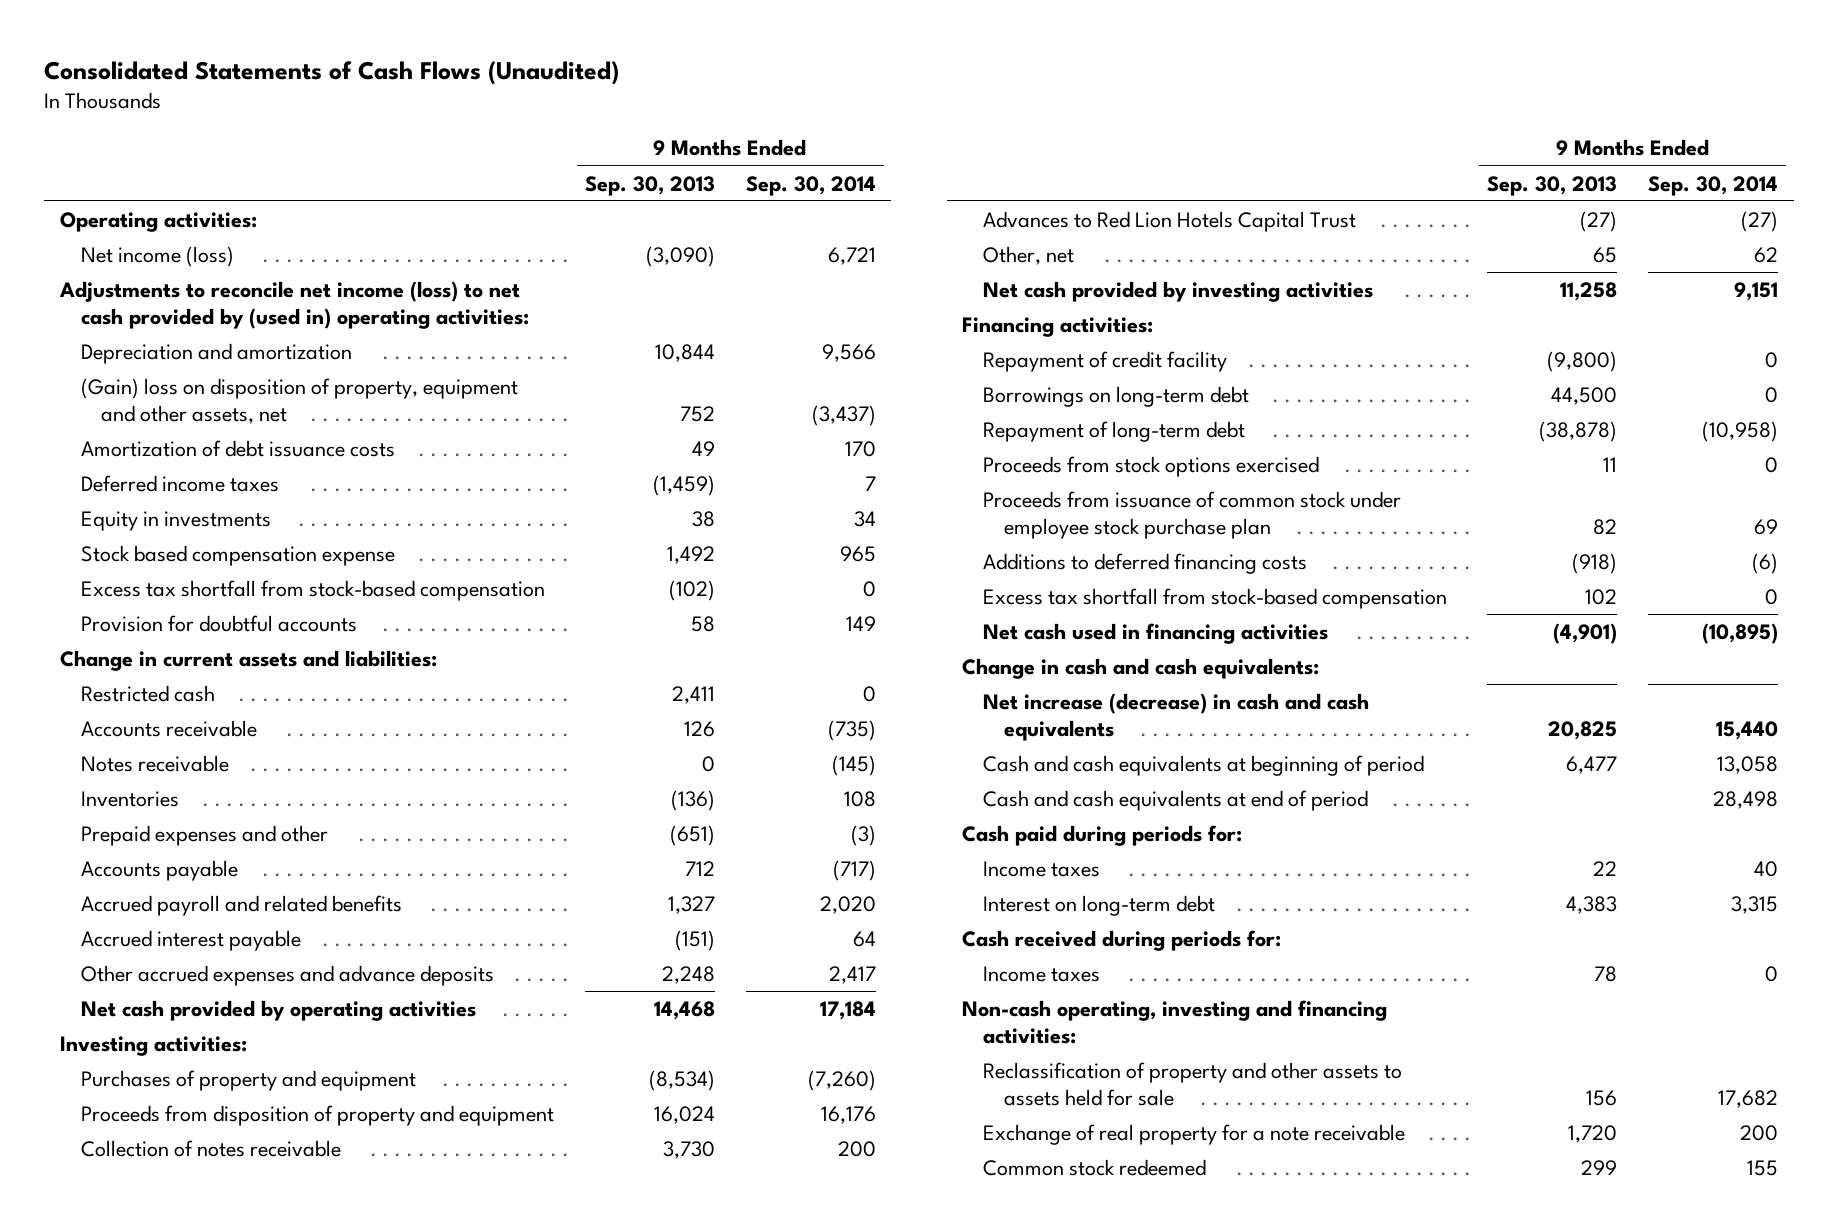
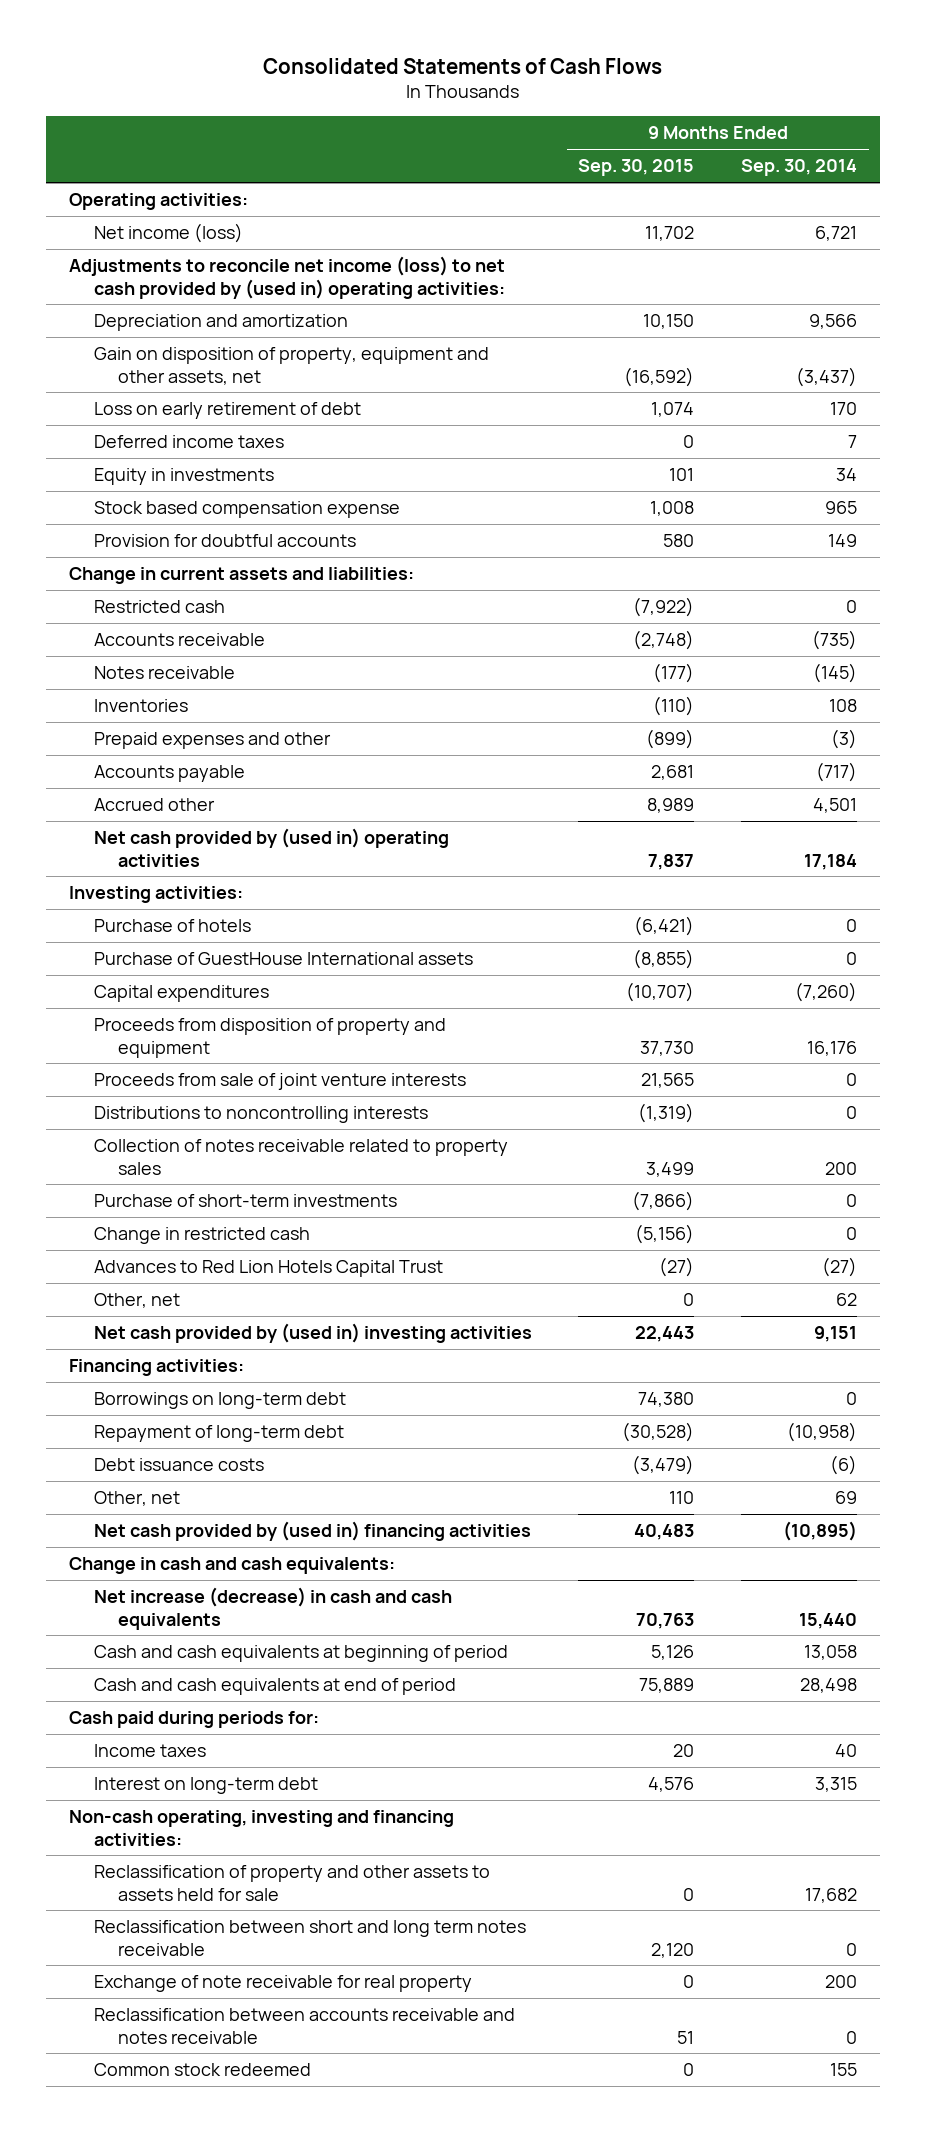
[44,60,620,85] Consolidated Statements of Cash Flows (Unaudited) -> [263,57,663,74] Consolidated Statements of Cash Flows
[584,175,715,196] Sep. 30, 2013 -> none
none -> [578,159,695,177] Sep. 30, 2015
[80,439,395,457] Amortization of debt issuance costs -> none
[80,377,518,424] (Gain) loss on disposition of property, equipment and other assets, net -> [93,347,489,385] Gain on disposition of property, equipment and other assets, net
none -> [93,402,361,420] Loss on early retirement of debt
[80,579,545,601] Excess tax shortfall from stock-based compensation -> none
[80,894,402,916] Accrued payroll and related benefits -> none
[80,929,301,951] Accrued interest payable -> none
[80,964,494,986] Other accrued expenses and advance deposits -> [93,798,215,812] Accrued other
[828,965,876,984] 2,417 -> [813,798,858,814] 4,501
[80,999,476,1021] Net cash provided by operating activities -> [93,828,449,867] Net cash provided by (used in) operating activities
none -> [93,919,251,933] Purchase of hotels
none -> [93,952,473,966] Purchase of GuestHouse International assets
[80,1069,416,1091] Purchases of property and equipment -> [93,985,269,1003] Capital expenditures
none -> [93,1073,466,1091] Proceeds from sale of joint venture interests
none -> [93,1106,428,1124] Distributions to noncontrolling interests
[80,1139,341,1157] Collection of notes receivable -> [93,1139,508,1175] Collection of notes receivable related to property sales
none -> [93,1194,397,1208] Purchase of short-term investments
none -> [93,1227,310,1245] Change in restricted cash
[982,280,1373,302] Net cash provided by investing activities -> [93,1323,532,1344] Net cash provided by (used in) investing activities
[982,350,1227,372] Repayment of credit facility -> none
[982,455,1319,477] Proceeds from stock options exercised -> none
[982,490,1401,539] Proceeds from issuance of common stock under employee stock purchase plan -> none
[982,587,1447,609] Excess tax shortfall from stock-based compensation -> none
[982,552,1307,574] Additions to deferred financing costs -> [93,1458,264,1472] Debt issuance costs
none -> [93,1491,180,1507] Other, net
[982,622,1328,644] Net cash used in financing activities -> [93,1521,531,1542] Net cash provided by (used in) financing activities
[962,929,1282,951] Cash received during periods for: -> none
[982,965,1100,982] Income taxes -> none
none -> [93,1920,526,1956] Reclassification between short and long term notes receivable
[982,1123,1405,1145] Exchange of real property for a note receivable -> [93,1975,472,1993] Exchange of note receivable for real property
none -> [93,2008,515,2044] Reclassification between accounts receivable and notes receivable

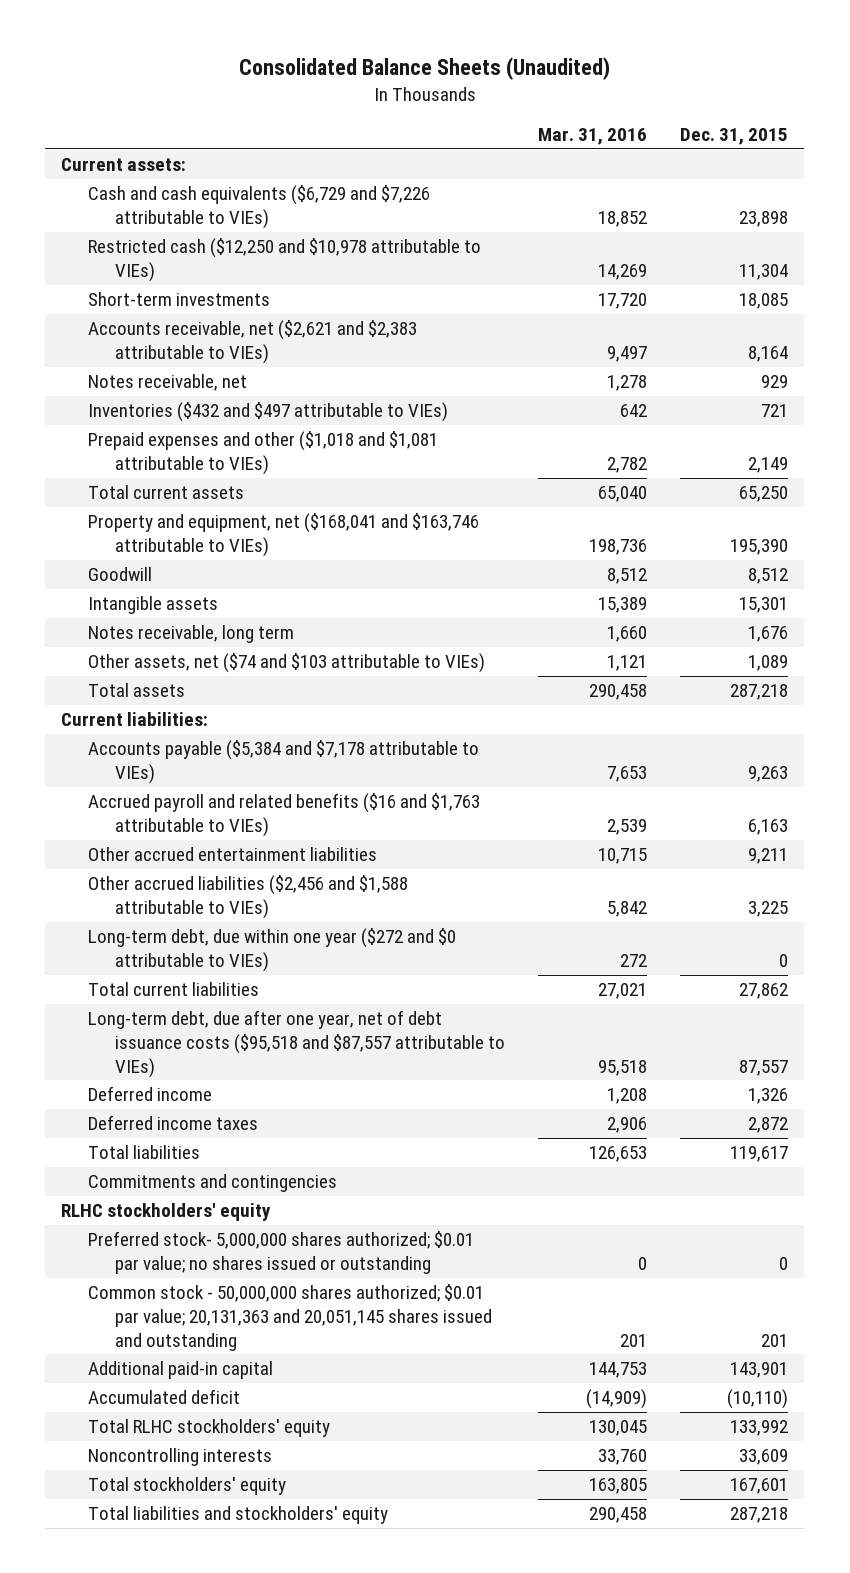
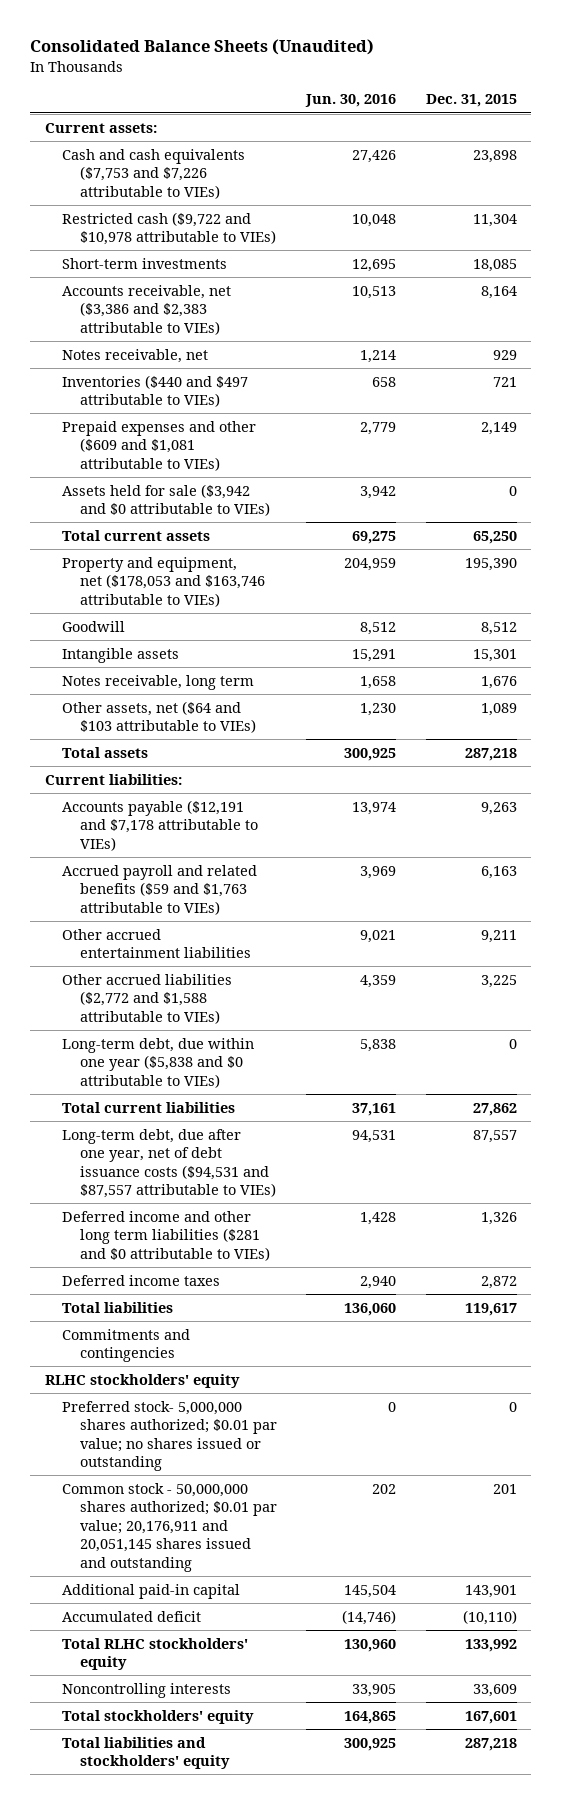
[538,128,648,146] Mar. 31, 2016 -> none
none -> [305,94,397,108] Jun. 30, 2016
[88,185,431,230] Cash and cash equivalents ($6,729 and $7,226 attributable to VIEs) -> [62,148,246,199] Cash and cash equivalents ($7,753 and $7,226 attributable to VIEs)
[88,238,482,283] Restricted cash ($12,250 and $10,978 attributable to VIEs) -> [62,211,277,246] Restricted cash ($9,722 and $10,978 attributable to VIEs)
[88,320,418,365] Accounts receivable, net ($2,621 and $2,383 attributable to VIEs) -> [62,284,232,335] Accounts receivable, net ($3,386 and $2,383 attributable to VIEs)
[88,402,449,423] Inventories ($432 and $497 attributable to VIEs) -> [62,374,249,408] Inventories ($440 and $497 attributable to VIEs)
[88,431,439,476] Prepaid expenses and other ($1,018 and $1,081 attributable to VIEs) -> [62,420,257,471] Prepaid expenses and other ($609 and $1,081 attributable to VIEs)
none -> [62,483,271,517] Assets held for sale ($3,942 and $0 attributable to VIEs)
[88,513,480,558] Property and equipment, net ($168,041 and $163,746 attributable to VIEs) -> [62,556,266,607] Property and equipment, net ($178,053 and $163,746 attributable to VIEs)
[88,653,486,674] Other assets, net ($74 and $103 attributable to VIEs) -> [62,700,257,734] Other assets, net ($64 and $103 attributable to VIEs)
[88,740,480,785] Accounts payable ($5,384 and $7,178 attributable to VIEs) -> [62,799,259,851] Accounts payable ($12,191 and $7,178 attributable to VIEs)
[88,793,481,838] Accrued payroll and related benefits ($16 and $1,763 attributable to VIEs) -> [62,864,258,915] Accrued payroll and related benefits ($59 and $1,763 attributable to VIEs)
[88,875,409,920] Other accrued liabilities ($2,456 and $1,588 attributable to VIEs) -> [62,973,233,1024] Other accrued liabilities ($2,772 and $1,588 attributable to VIEs)
[88,928,457,973] Long-term debt, due within one year ($272 and $0 attributable to VIEs) -> [62,1037,255,1088] Long-term debt, due within one year ($5,838 and $0 attributable to VIEs)
[88,1010,506,1078] Long-term debt, due after one year, net of debt issuance costs ($95,518 and $87,557 attributable to VIEs) -> [62,1128,277,1199] Long-term debt, due after one year, net of debt issuance costs ($94,531 and $87,557 attributable to VIEs)
[88,1086,213,1102] Deferred income -> [62,1210,271,1261] Deferred income and other long term liabilities ($281 and $0 attributable to VIEs)
[88,1284,493,1351] Common stock - 50,000,000 shares authorized; $0.01 par value; 20,131,363 and 20,051,145 shares issued and outstanding -> [62,1482,278,1572] Common stock - 50,000,000 shares authorized; $0.01 par value; 20,176,911 and 20,051,145 shares issued and outstanding

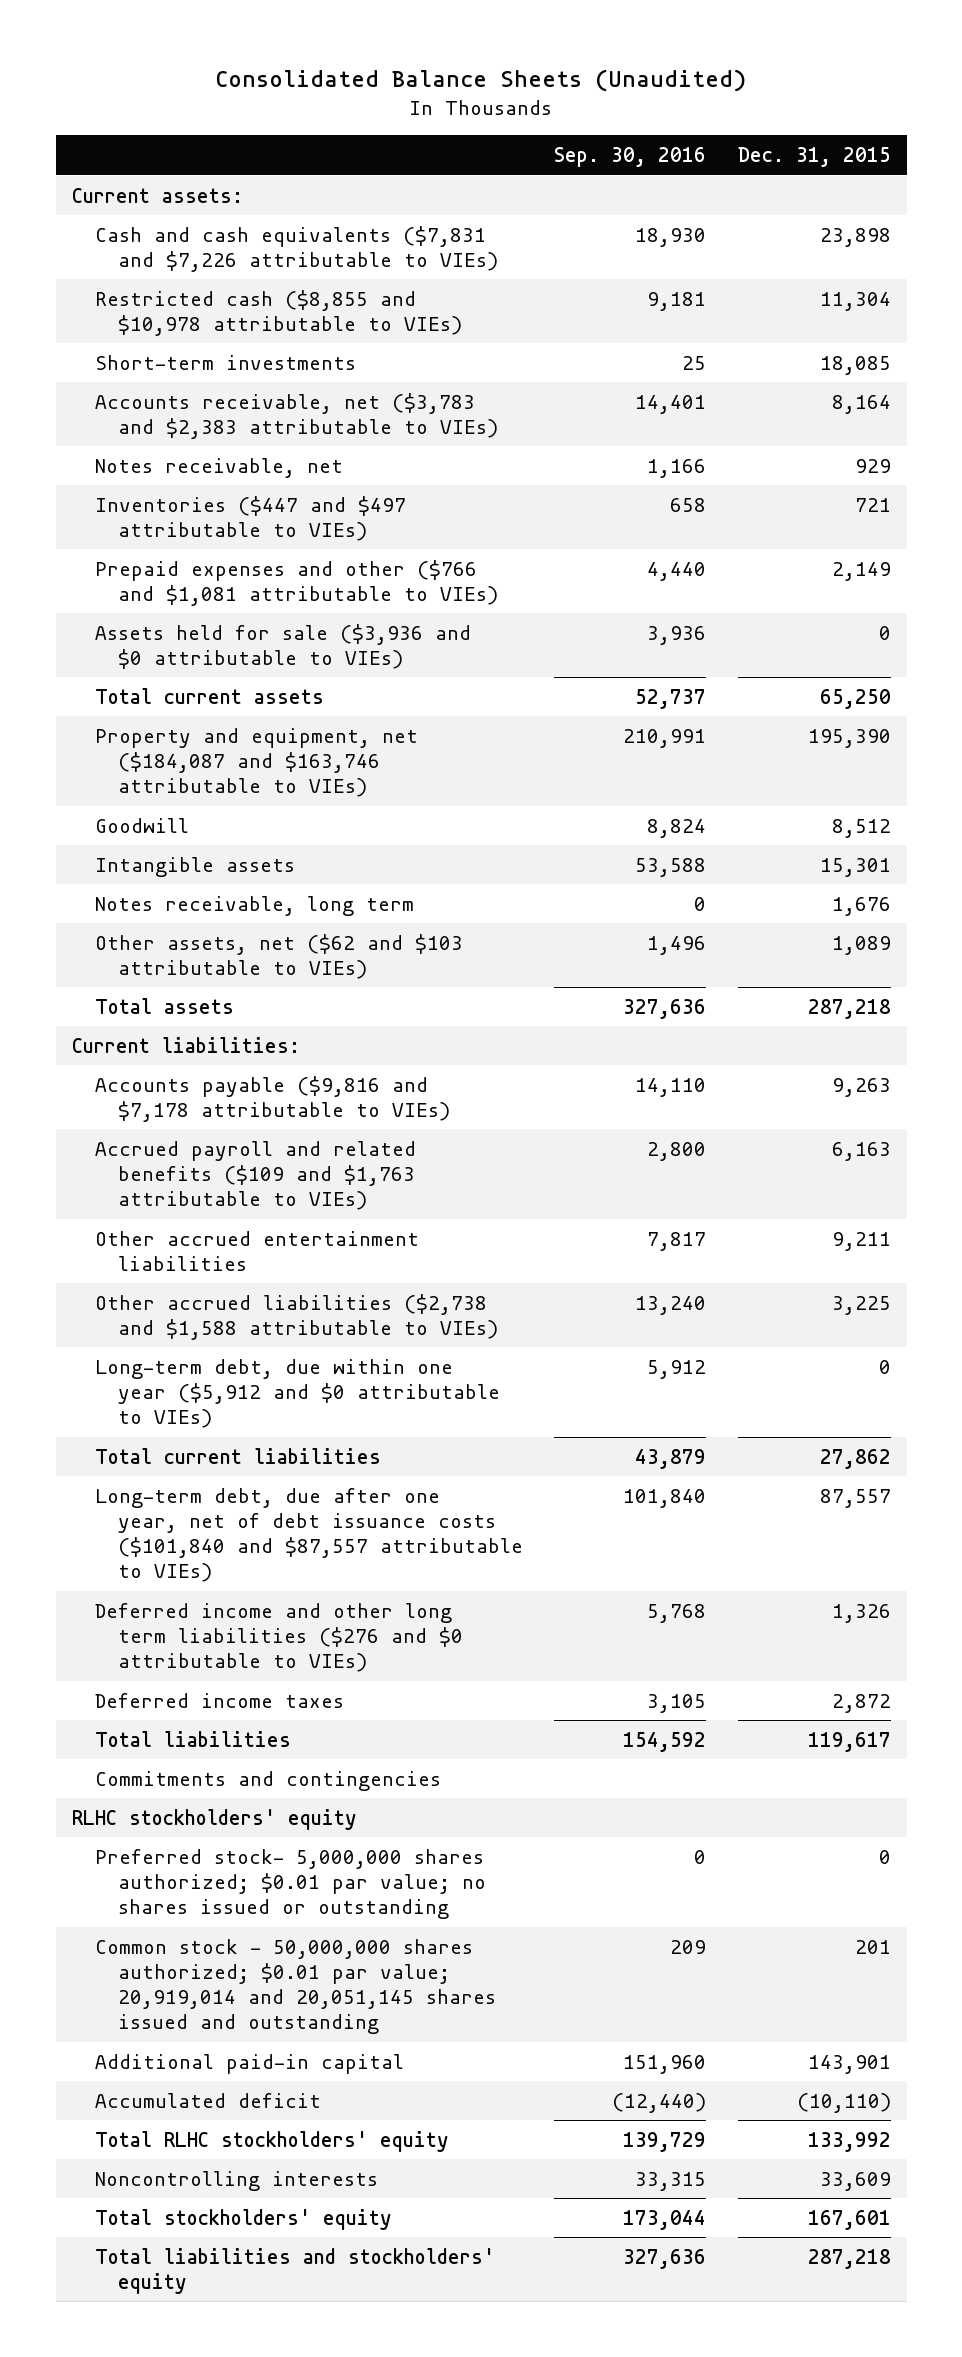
[305,94,397,108] Jun. 30, 2016 -> none
none -> [554,146,707,167] Sep. 30, 2016
[62,148,246,199] Cash and cash equivalents ($7,753 and $7,226 attributable to VIEs) -> [94,225,498,272] Cash and cash equivalents ($7,831 and $7,226 attributable to VIEs)
[62,211,277,246] Restricted cash ($9,722 and $10,978 attributable to VIEs) -> [94,289,462,336] Restricted cash ($8,855 and $10,978 attributable to VIEs)
[62,284,232,335] Accounts receivable, net ($3,386 and $2,383 attributable to VIEs) -> [94,392,498,439] Accounts receivable, net ($3,783 and $2,383 attributable to VIEs)
[62,374,249,408] Inventories ($440 and $497 attributable to VIEs) -> [94,495,406,541] Inventories ($447 and $497 attributable to VIEs)
[62,420,257,471] Prepaid expenses and other ($609 and $1,081 attributable to VIEs) -> [94,559,498,606] Prepaid expenses and other ($766 and $1,081 attributable to VIEs)
[62,483,271,517] Assets held for sale ($3,942 and $0 attributable to VIEs) -> [94,623,471,669] Assets held for sale ($3,936 and $0 attributable to VIEs)
[62,556,266,607] Property and equipment, net ($178,053 and $163,746 attributable to VIEs) -> [94,727,418,797] Property and equipment, net ($184,087 and $163,746 attributable to VIEs)
[62,700,257,734] Other assets, net ($64 and $103 attributable to VIEs) -> [94,933,463,979] Other assets, net ($62 and $103 attributable to VIEs)
[62,799,259,851] Accounts payable ($12,191 and $7,178 attributable to VIEs) -> [94,1075,450,1122] Accounts payable ($9,816 and $7,178 attributable to VIEs)
[62,864,258,915] Accrued payroll and related benefits ($59 and $1,763 attributable to VIEs) -> [94,1140,416,1210] Accrued payroll and related benefits ($109 and $1,763 attributable to VIEs)
[62,973,233,1024] Other accrued liabilities ($2,772 and $1,588 attributable to VIEs) -> [94,1293,498,1340] Other accrued liabilities ($2,738 and $1,588 attributable to VIEs)
[62,1037,255,1088] Long-term debt, due within one year ($5,838 and $0 attributable to VIEs) -> [94,1358,500,1428] Long-term debt, due within one year ($5,912 and $0 attributable to VIEs)
[62,1128,277,1199] Long-term debt, due after one year, net of debt issuance costs ($94,531 and $87,557 attributable to VIEs) -> [94,1487,523,1583] Long-term debt, due after one year, net of debt issuance costs ($101,840 and $87,557 attributable to VIEs)
[62,1210,271,1261] Deferred income and other long term liabilities ($281 and $0 attributable to VIEs) -> [94,1602,463,1672] Deferred income and other long term liabilities ($276 and $0 attributable to VIEs)
[62,1482,278,1572] Common stock - 50,000,000 shares authorized; $0.01 par value; 20,176,911 and 20,051,145 shares issued and outstanding -> [94,1938,496,2035] Common stock - 50,000,000 shares authorized; $0.01 par value; 20,919,014 and 20,051,145 shares issued and outstanding

